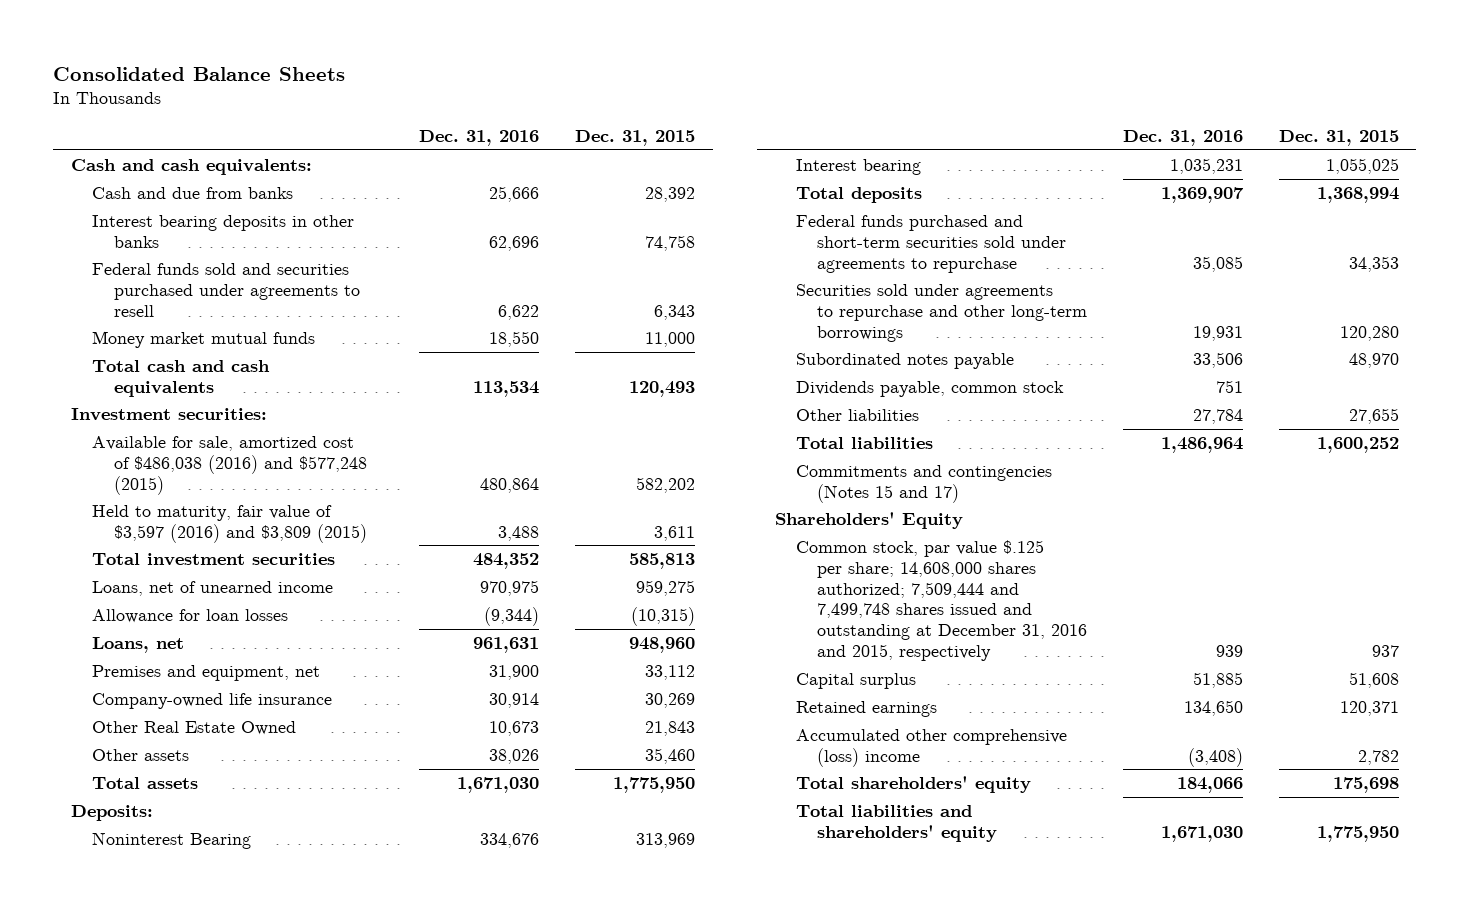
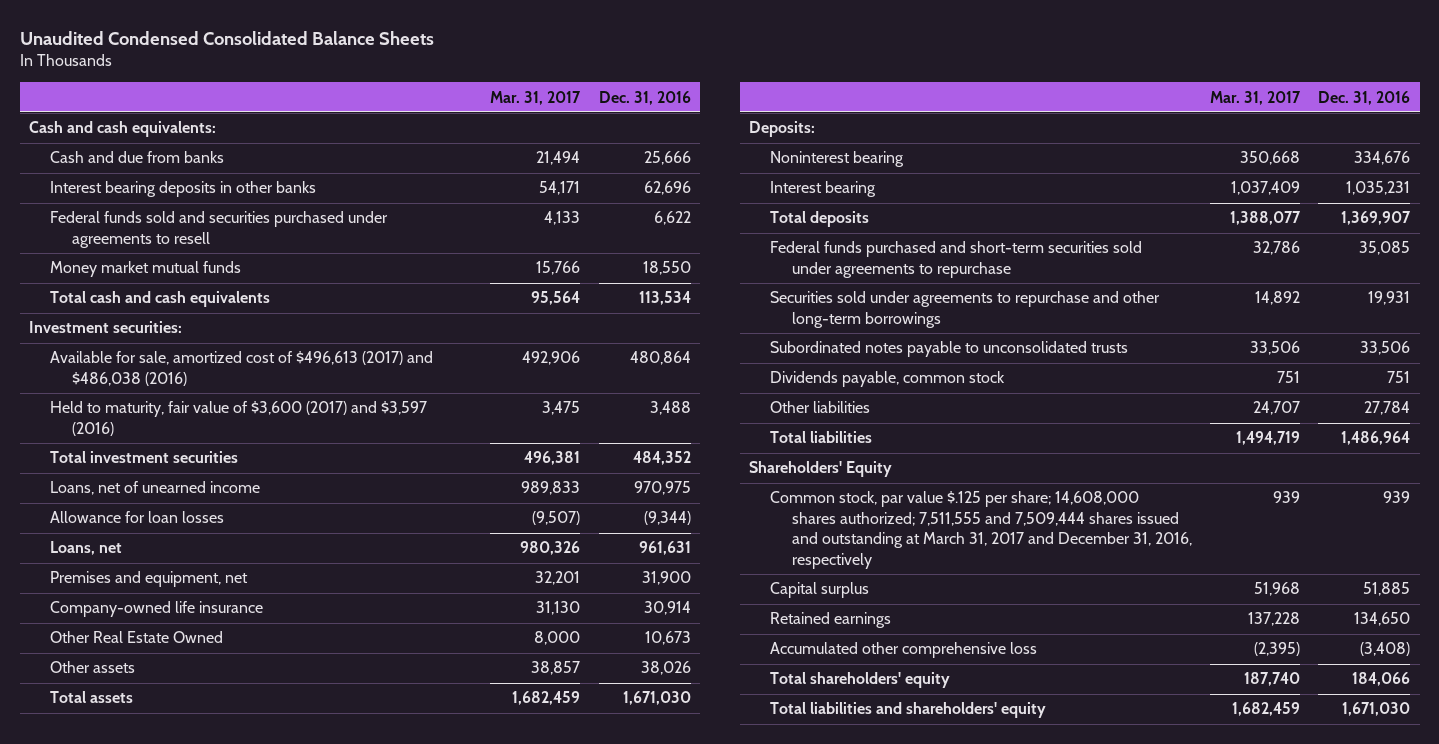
[53,66,346,81] Consolidated Balance Sheets -> [19,30,434,45] Unaudited Condensed Consolidated Balance Sheets
[575,129,696,146] Dec. 31, 2015 -> none
none -> [490,90,582,105] Mar. 31, 2017
[92,435,367,495] Available for sale, amortized cost of $486,038 (2016) and $577,248 (2015) -> [50,351,434,386] Available for sale, amortized cost of $496,613 (2017) and $486,038 (2016)
[92,504,367,543] Held to maturity, fair value of $3,597 (2016) and $3,809 (2015) -> [50,401,428,436] Held to maturity, fair value of $3,600 (2017) and $3,597 (2016)
[92,831,252,849] Noninterest Bearing -> [770,151,905,168] Noninterest bearing
[795,352,1014,369] Subordinated notes payable -> [770,341,1129,358] Subordinated notes payable to unconsolidated trusts
[795,464,1052,503] Commitments and contingencies (Notes 15 and 17) -> none
[795,539,1088,662] Common stock, par value $.125 per share; 14,608,000 shares authorized; 7,509,444 and 7,499,748 shares issued and outstanding at December 31, 2016 and 2015, respectively -> [770,491,1192,569] Common stock, par value $.125 per share; 14,608,000 shares authorized; 7,511,555 and 7,509,444 shares issued and outstanding at March 31, 2017 and December 31, 2016, respectively
[795,728,1067,767] Accumulated other comprehensive (loss) income -> [770,642,1038,659] Accumulated other comprehensive loss

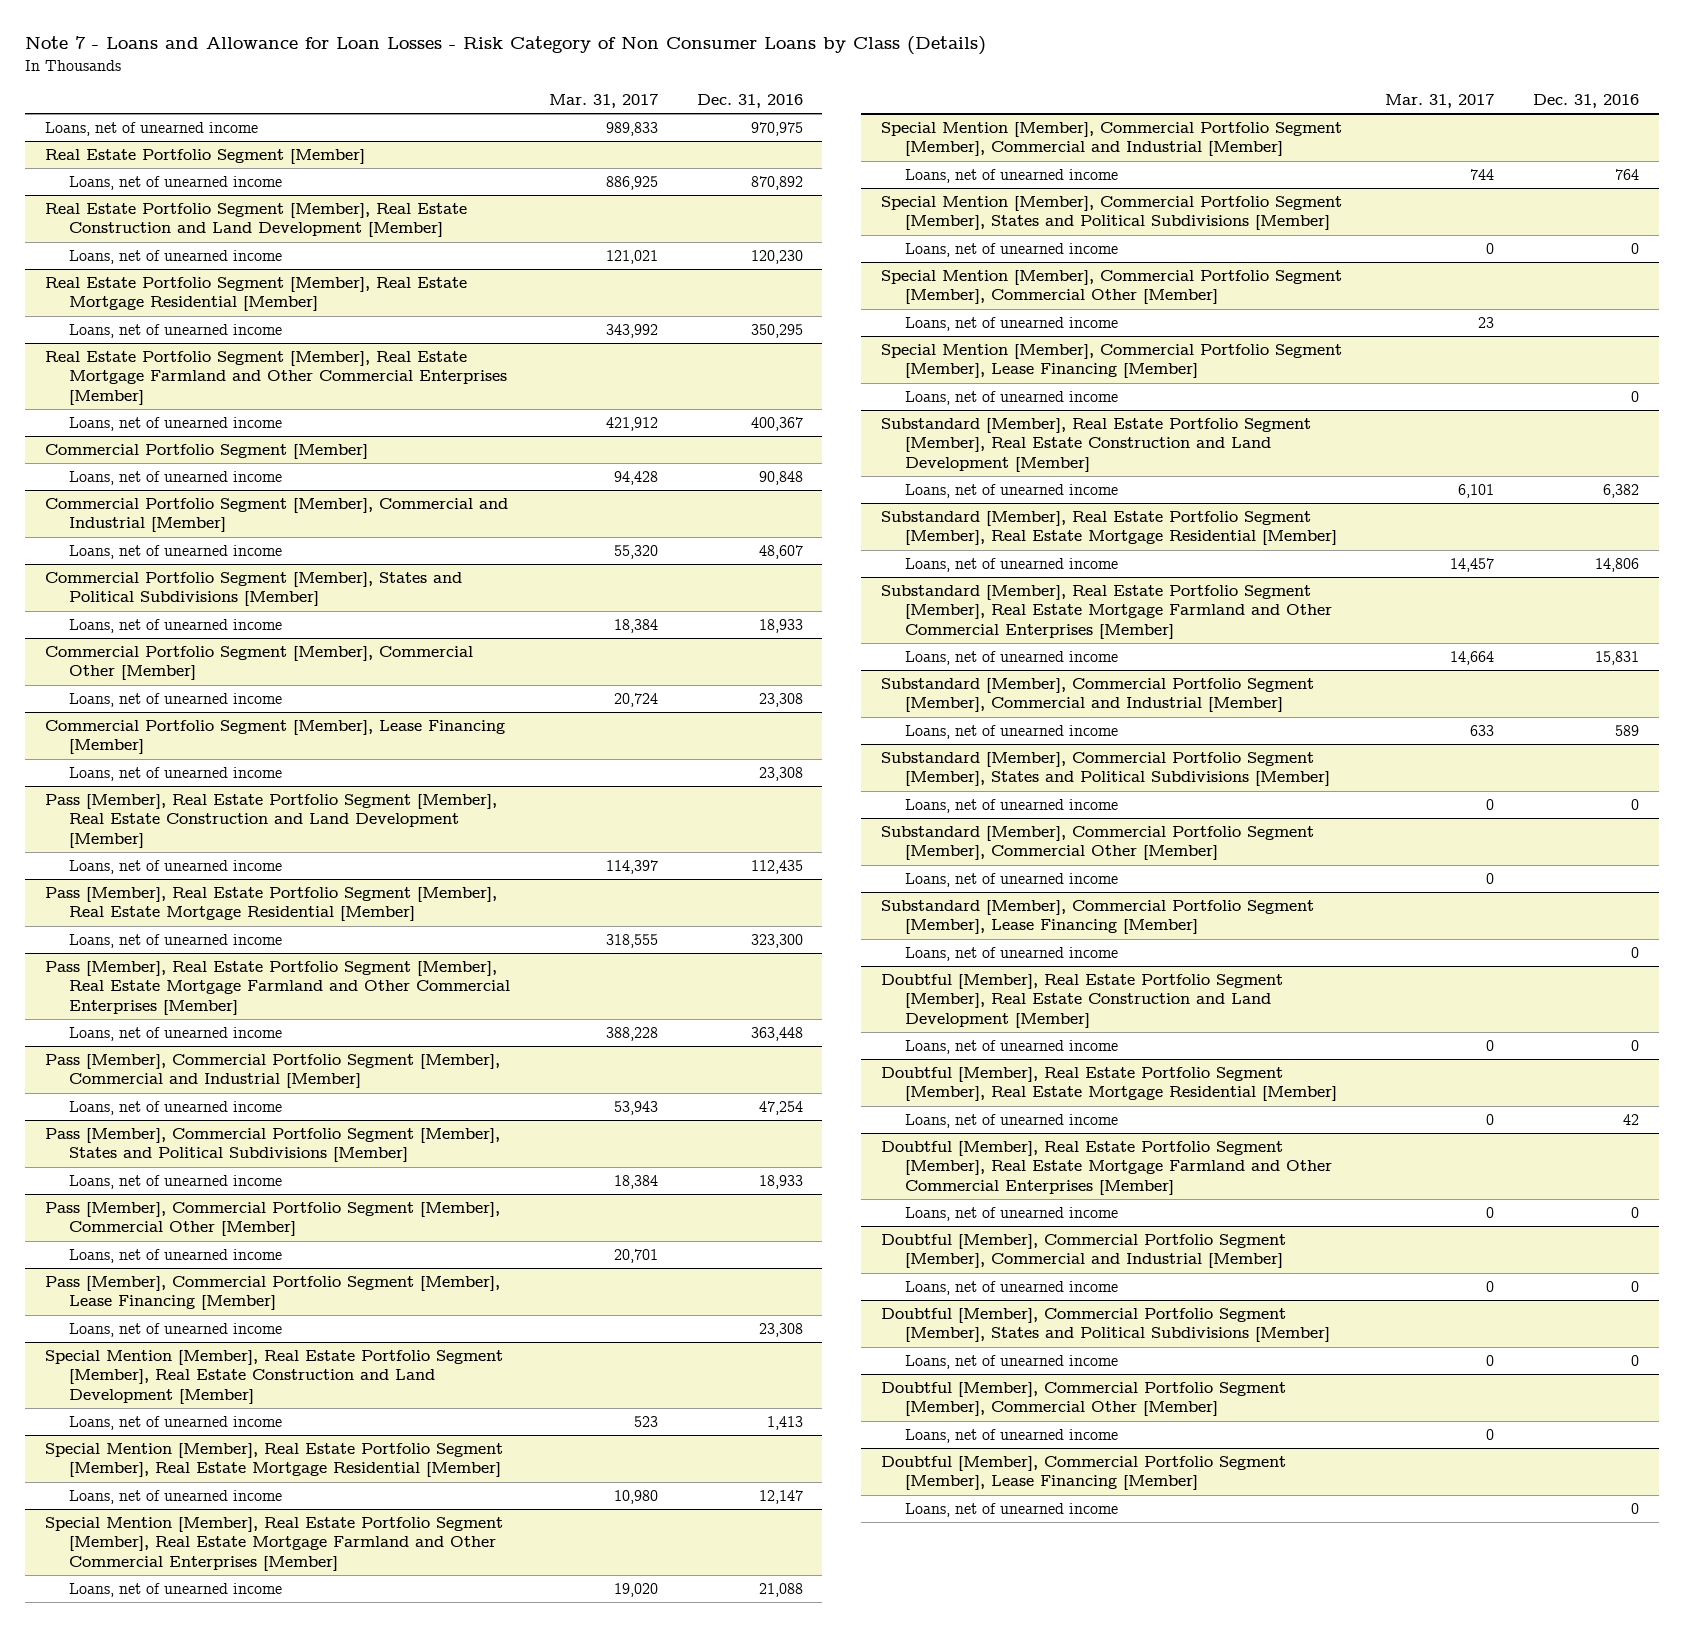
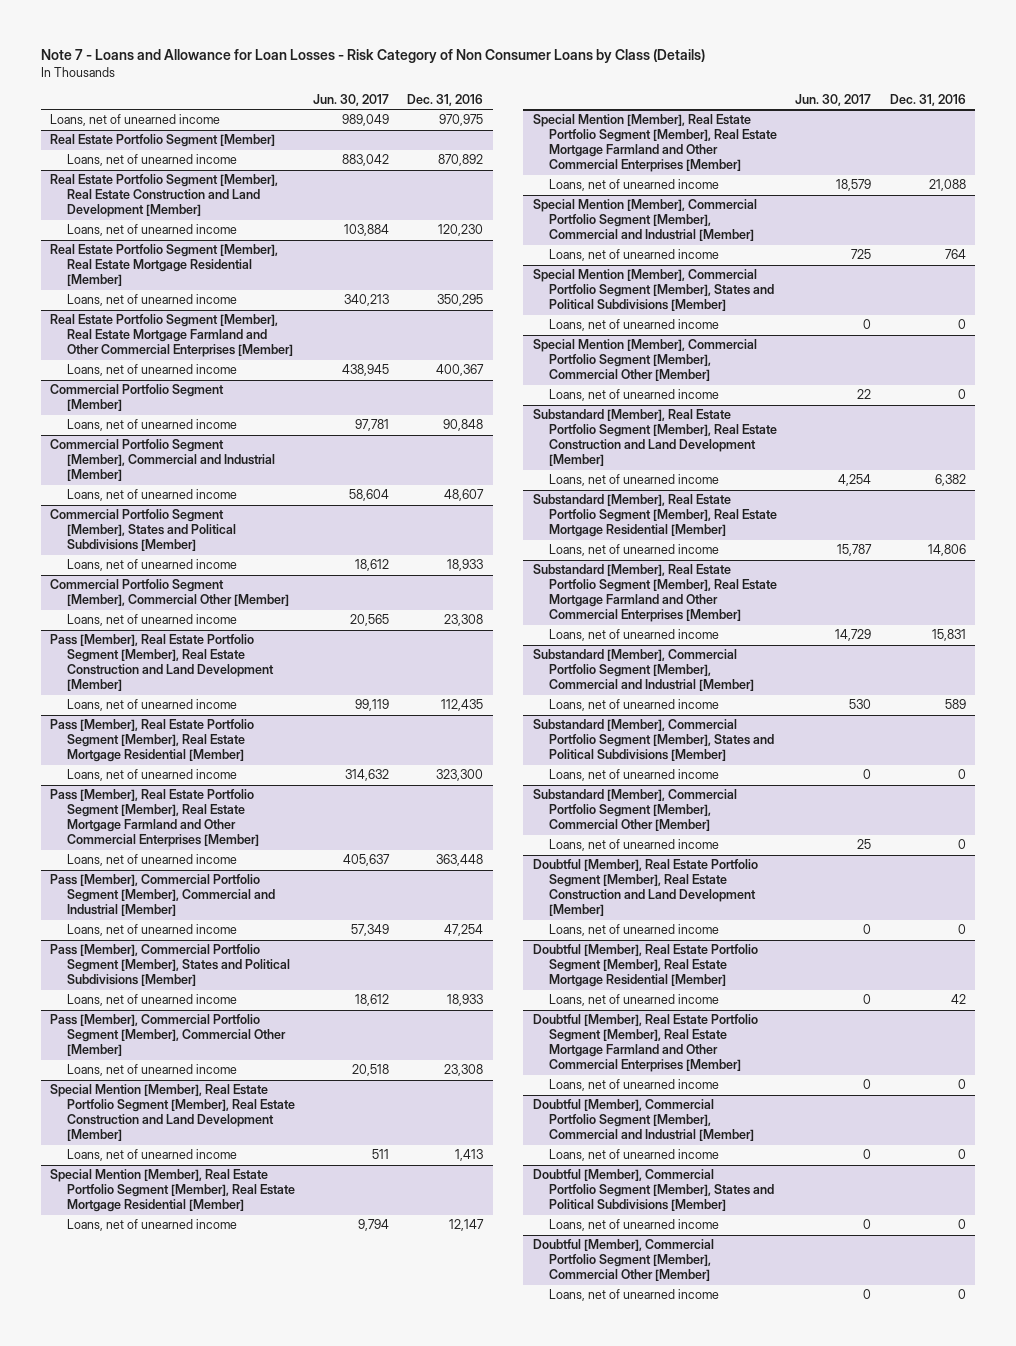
[548,94,658,109] Mar. 31, 2017 -> none
none -> [313,93,390,106] Jun. 30, 2017
[44,719,505,755] Commercial Portfolio Segment [Member], Lease Financing [Member] -> none
[68,766,282,781] Loans, net of unearned income -> none
[68,1248,282,1263] Loans, net of unearned income -> none
[44,1275,500,1311] Pass [Member], Commercial Portfolio Segment [Member], Lease Financing [Member] -> none
[904,316,1118,331] Loans, net of unearned income -> none
[881,343,1343,379] Special Mention [Member], Commercial Portfolio Segment [Member], Lease Financing [Member] -> none
[904,872,1118,887] Loans, net of unearned income -> none
[881,899,1315,935] Substandard [Member], Commercial Portfolio Segment [Member], Lease Financing [Member] -> none
[904,1428,1118,1443] Loans, net of unearned income -> none
[881,1455,1287,1491] Doubtful [Member], Commercial Portfolio Segment [Member], Lease Financing [Member] -> none

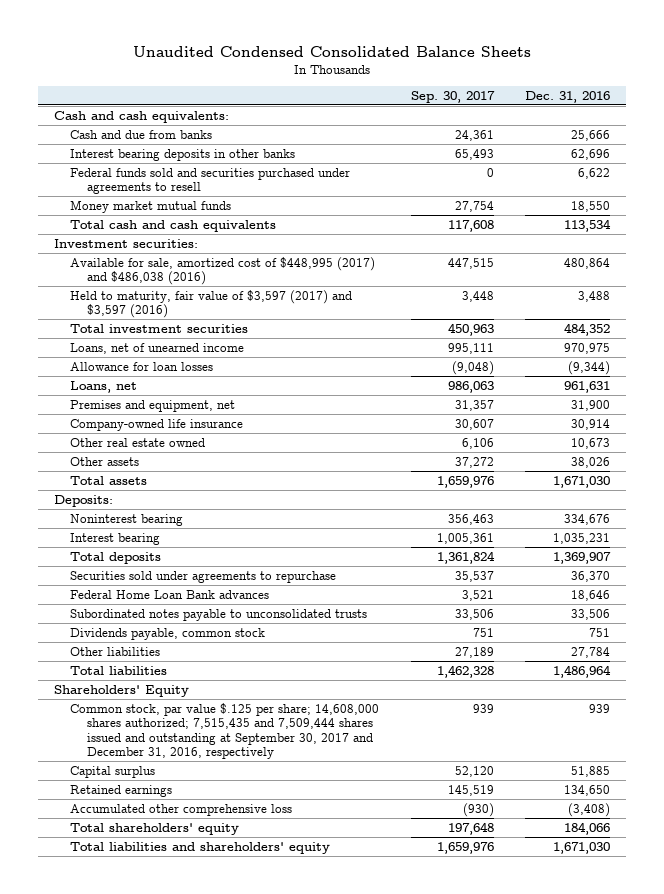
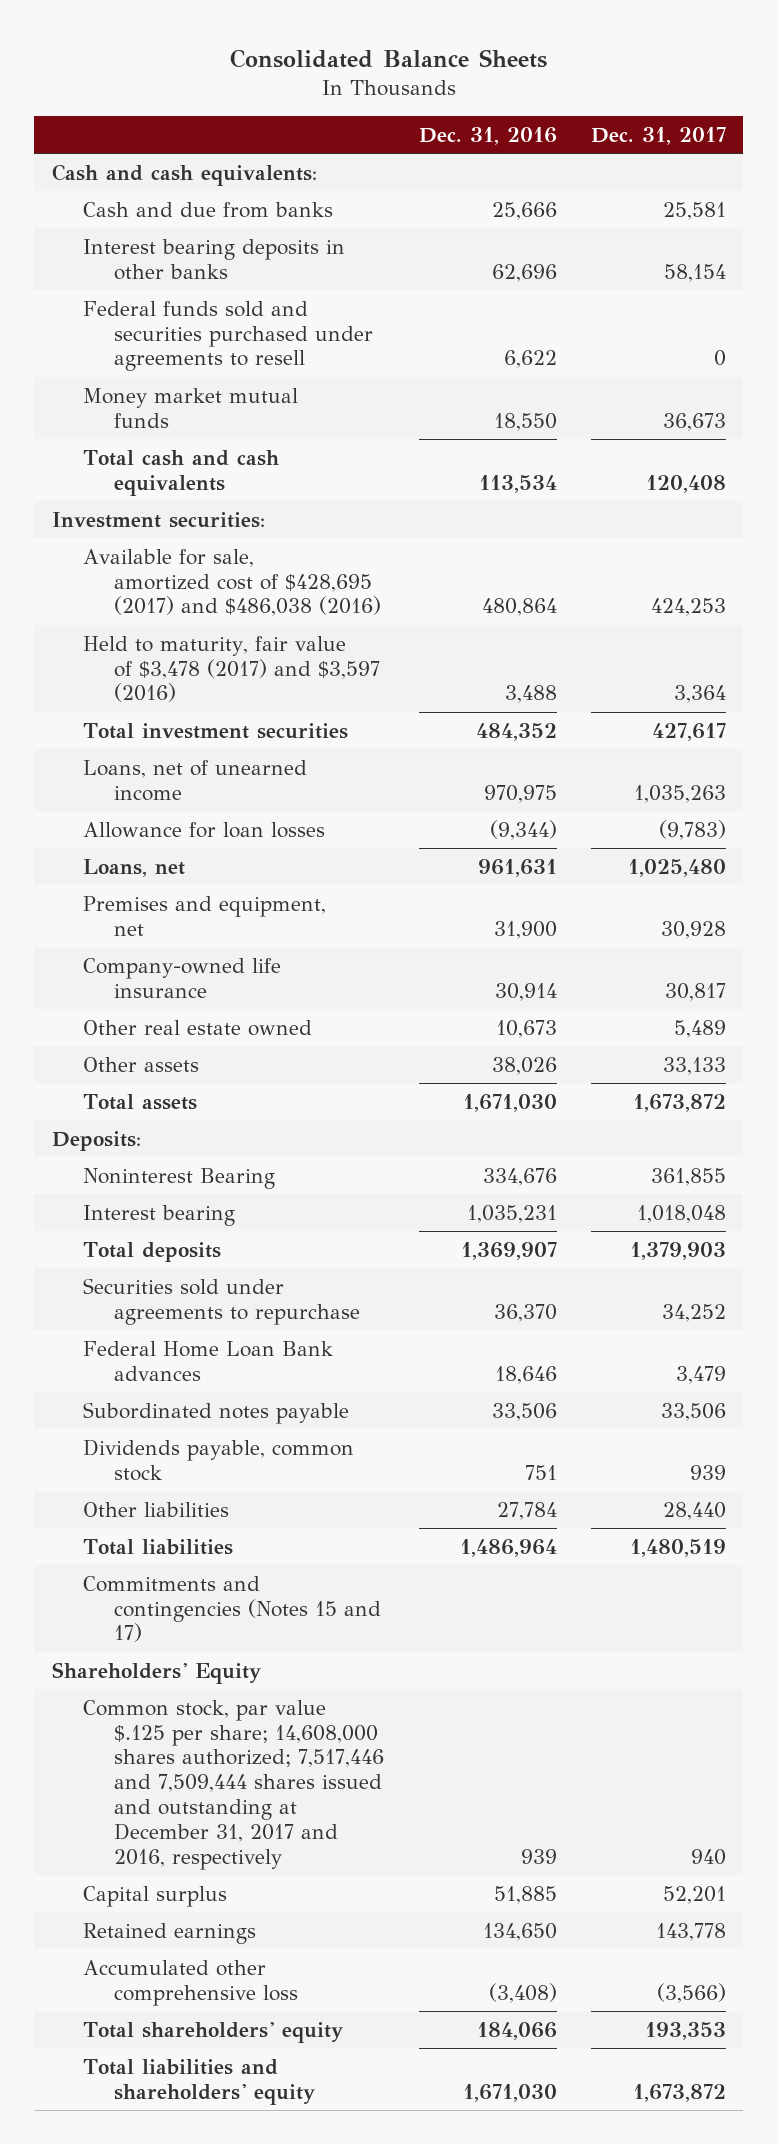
[133,46,532,58] Unaudited Condensed Consolidated Balance Sheets -> [229,48,547,68] Consolidated Balance Sheets
[410,90,495,103] Sep. 30, 2017 -> none
none -> [591,127,727,146] Dec. 31, 2017
[70,256,376,286] Available for sale, amortized cost of $448,995 (2017) and $486,038 (2016) -> [82,548,382,617] Available for sale, amortized cost of $428,695 (2017) and $486,038 (2016)
[70,289,353,319] Held to maturity, fair value of $3,597 (2017) and $3,597 (2016) -> [82,635,381,703] Held to maturity, fair value of $3,478 (2017) and $3,597 (2016)
[70,513,184,526] Noninterest bearing -> [82,1167,275,1189] Noninterest Bearing
[70,608,368,621] Subordinated notes payable to unconsolidated trusts -> [82,1401,349,1424] Subordinated notes payable
none -> [82,1575,382,1643] Commitments and contingencies (Notes 15 and 17)
[70,702,380,760] Common stock, par value $.125 per share; 14,608,000 shares authorized; 7,515,435 and 7,509,444 shares issued and outstanding at September 30, 2017 and December 31, 2016, respectively -> [82,1699,385,1870] Common stock, par value $.125 per share; 14,608,000 shares authorized; 7,517,446 and 7,509,444 shares issued and outstanding at December 31, 2017 and 2016, respectively

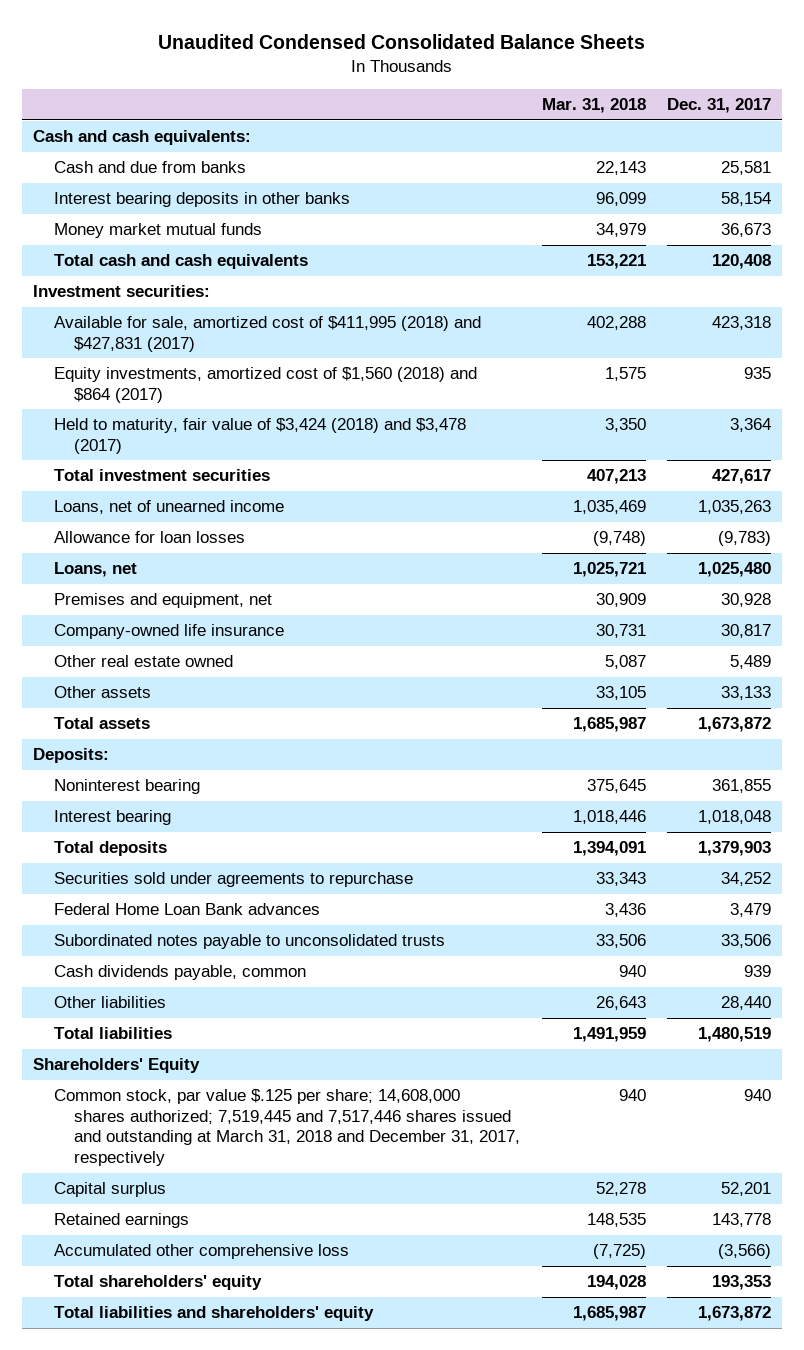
[229,48,547,68] Consolidated Balance Sheets -> [157,33,645,49] Unaudited Condensed Consolidated Balance Sheets
[418,127,557,146] Dec. 31, 2016 -> none
none -> [541,98,646,114] Mar. 31, 2018
[82,300,374,372] Federal funds sold and securities purchased under agreements to resell -> none
[82,548,382,617] Available for sale, amortized cost of $428,695 (2017) and $486,038 (2016) -> none
none -> [53,316,481,352] Available for sale, amortized cost of $411,995 (2018) and $427,831 (2017)
none -> [53,367,477,403] Equity investments, amortized cost of $1,560 (2018) and $864 (2017)
[82,635,381,703] Held to maturity, fair value of $3,478 (2017) and $3,597 (2016) -> [53,418,466,454] Held to maturity, fair value of $3,424 (2018) and $3,478 (2017)
[82,1167,275,1189] Noninterest Bearing -> [53,779,200,795] Noninterest bearing
[82,1401,349,1424] Subordinated notes payable -> [53,934,445,950] Subordinated notes payable to unconsolidated trusts
[82,1438,354,1481] Dividends payable, common stock -> [53,965,306,981] Cash dividends payable, common
[82,1575,382,1643] Commitments and contingencies (Notes 15 and 17) -> none
[82,1699,385,1870] Common stock, par value $.125 per share; 14,608,000 shares authorized; 7,517,446 and 7,509,444 shares issued and outstanding at December 31, 2017 and 2016, respectively -> [53,1089,521,1166] Common stock, par value $.125 per share; 14,608,000 shares authorized; 7,519,445 and 7,517,446 shares issued and outstanding at March 31, 2018 and December 31, 2017, respectively

